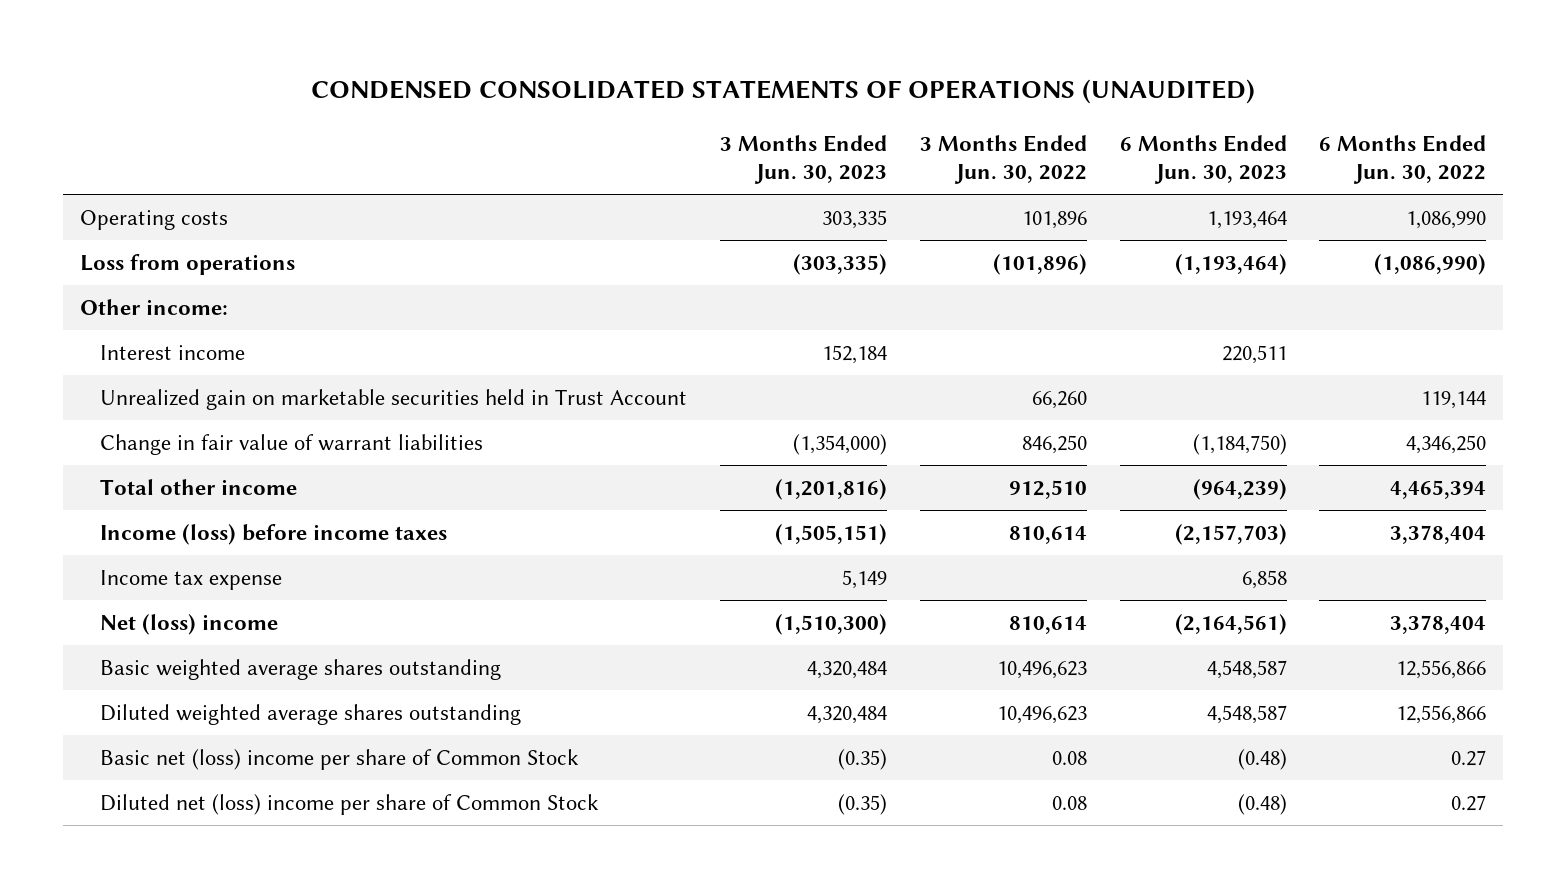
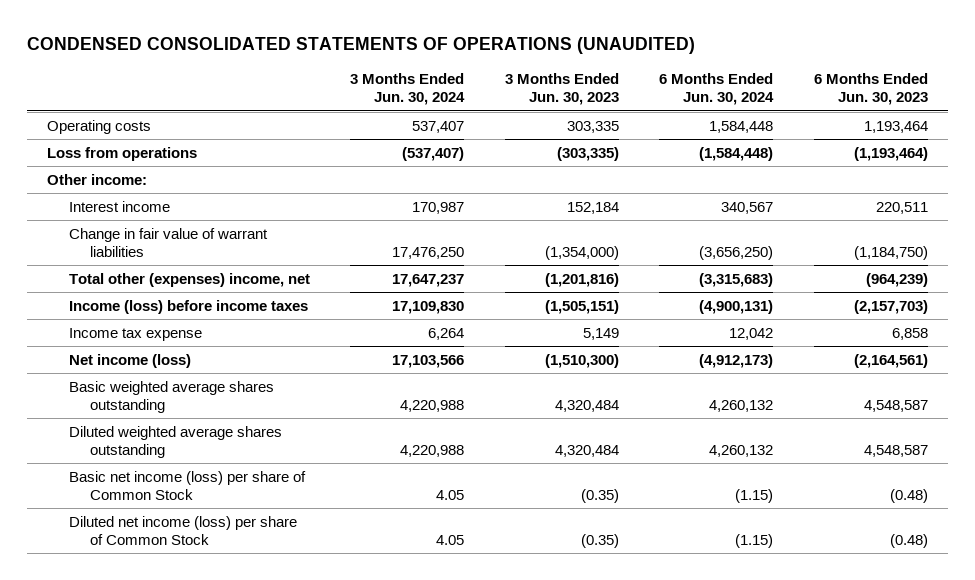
[919,134,1087,184] 3 Months Ended Jun. 30, 2022 -> none
[1319,134,1487,184] 6 Months Ended Jun. 30, 2022 -> none
none -> [350,73,466,106] 3 Months Ended Jun. 30, 2024
none -> [659,73,775,106] 6 Months Ended Jun. 30, 2024
[100,389,688,411] Unrealized gain on marketable securities held in Trust Account -> none
[100,479,298,496] Total other income -> [68,272,310,287] Total other (expenses) income, net
[100,614,279,636] Net (loss) income -> [68,353,191,368] Net income (loss)
[100,749,580,771] Basic net (loss) income per share of Common Stock -> [68,470,306,500] Basic net income (loss) per share of Common Stock
[100,794,600,816] Diluted net (loss) income per share of Common Stock -> [68,515,297,545] Diluted net income (loss) per share of Common Stock

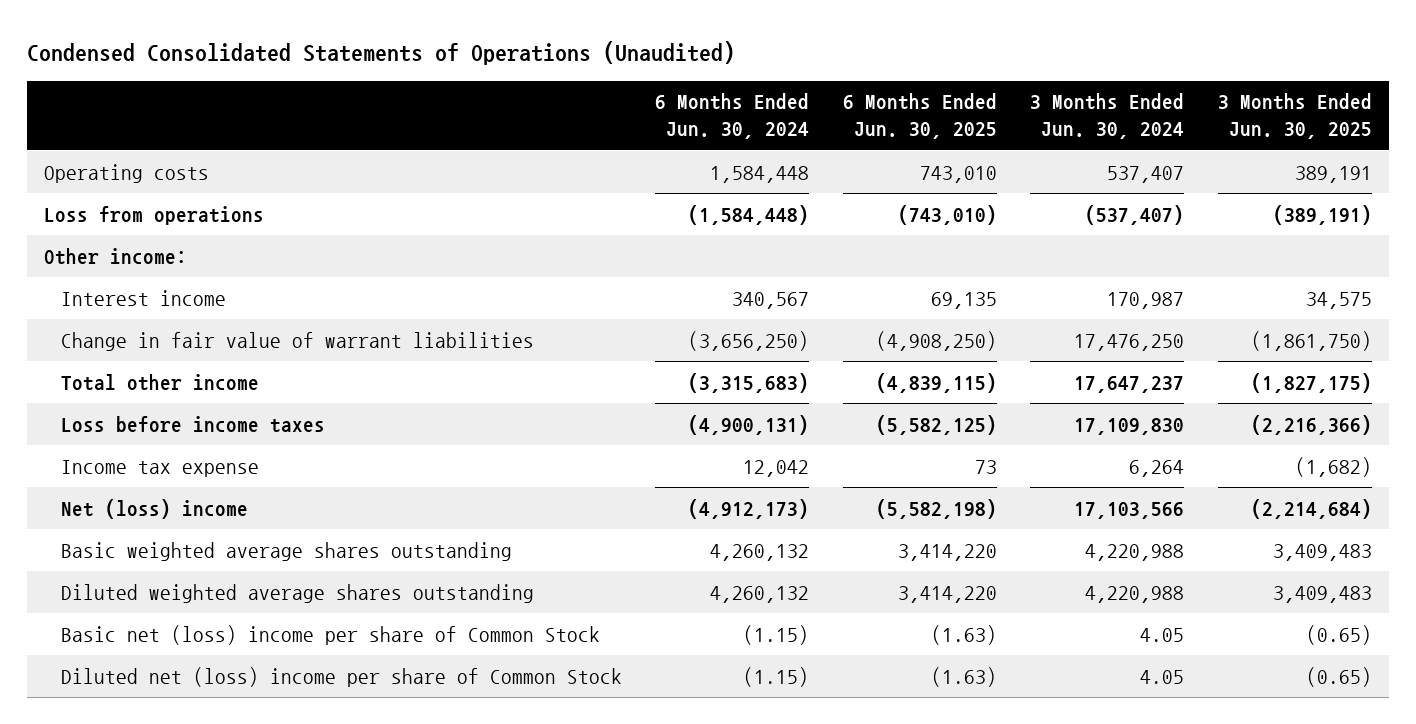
[26,37,695,55] CONDENSED CONSOLIDATED STATEMENTS OF OPERATIONS (UNAUDITED) -> [27,40,736,65] Condensed Consolidated Statements of Operations (Unaudited)
[504,73,619,106] 3 Months Ended Jun. 30, 2023 -> none
[813,73,928,106] 6 Months Ended Jun. 30, 2023 -> none
none -> [842,93,997,140] 6 Months Ended Jun. 30, 2025
none -> [1217,93,1372,140] 3 Months Ended Jun. 30, 2025
[68,272,310,287] Total other (expenses) income, net -> [60,373,259,391] Total other income
[68,299,308,314] Income (loss) before income taxes -> [60,415,325,433] Loss before income taxes
[68,353,191,368] Net income (loss) -> [60,498,248,519] Net (loss) income
[68,470,306,500] Basic net income (loss) per share of Common Stock -> [60,624,600,645] Basic net (loss) income per share of Common Stock
[68,515,297,545] Diluted net income (loss) per share of Common Stock -> [60,666,622,687] Diluted net (loss) income per share of Common Stock

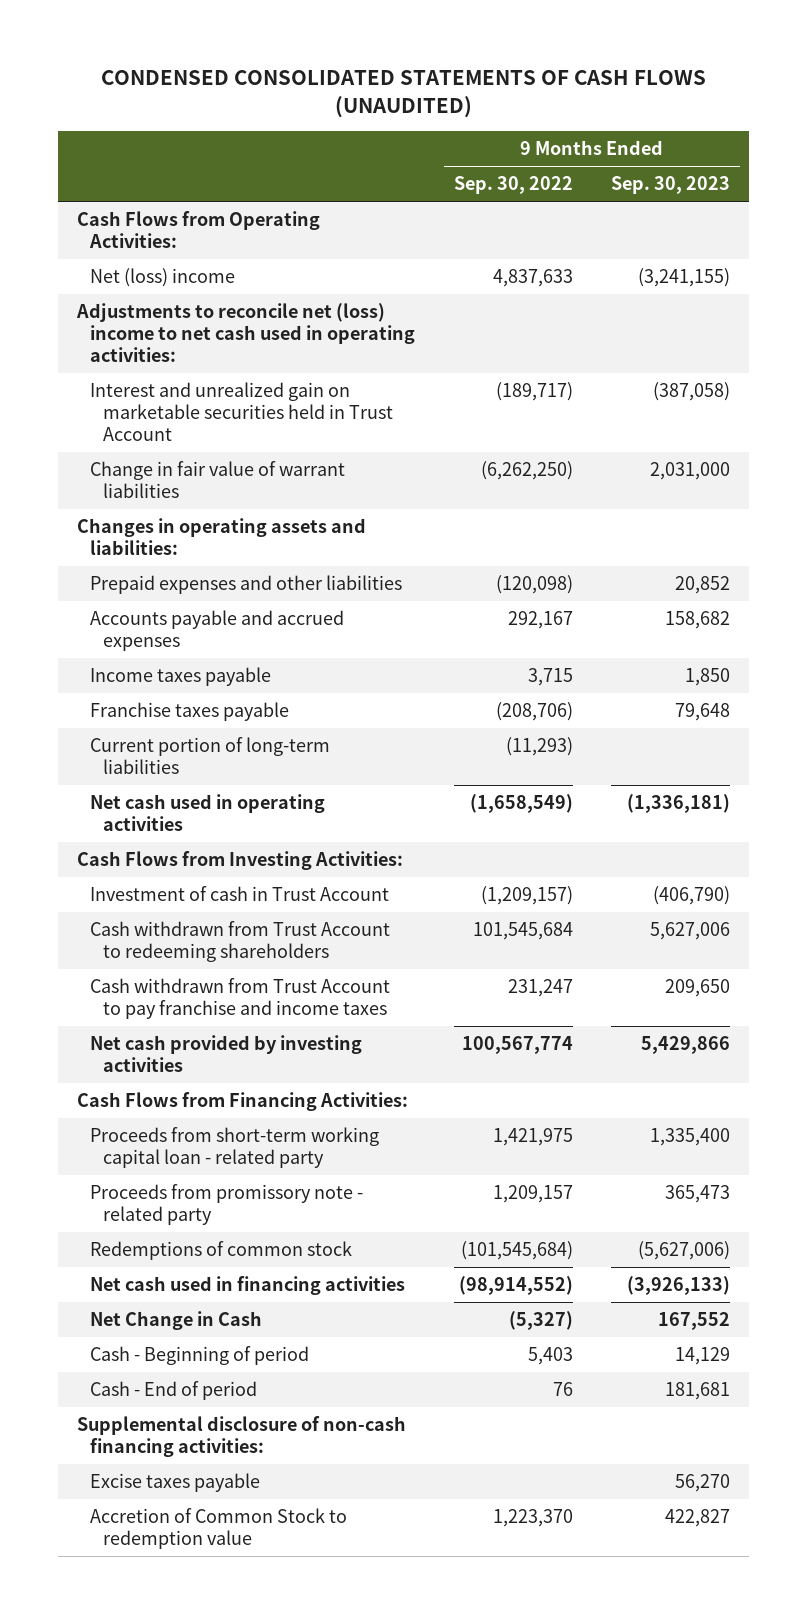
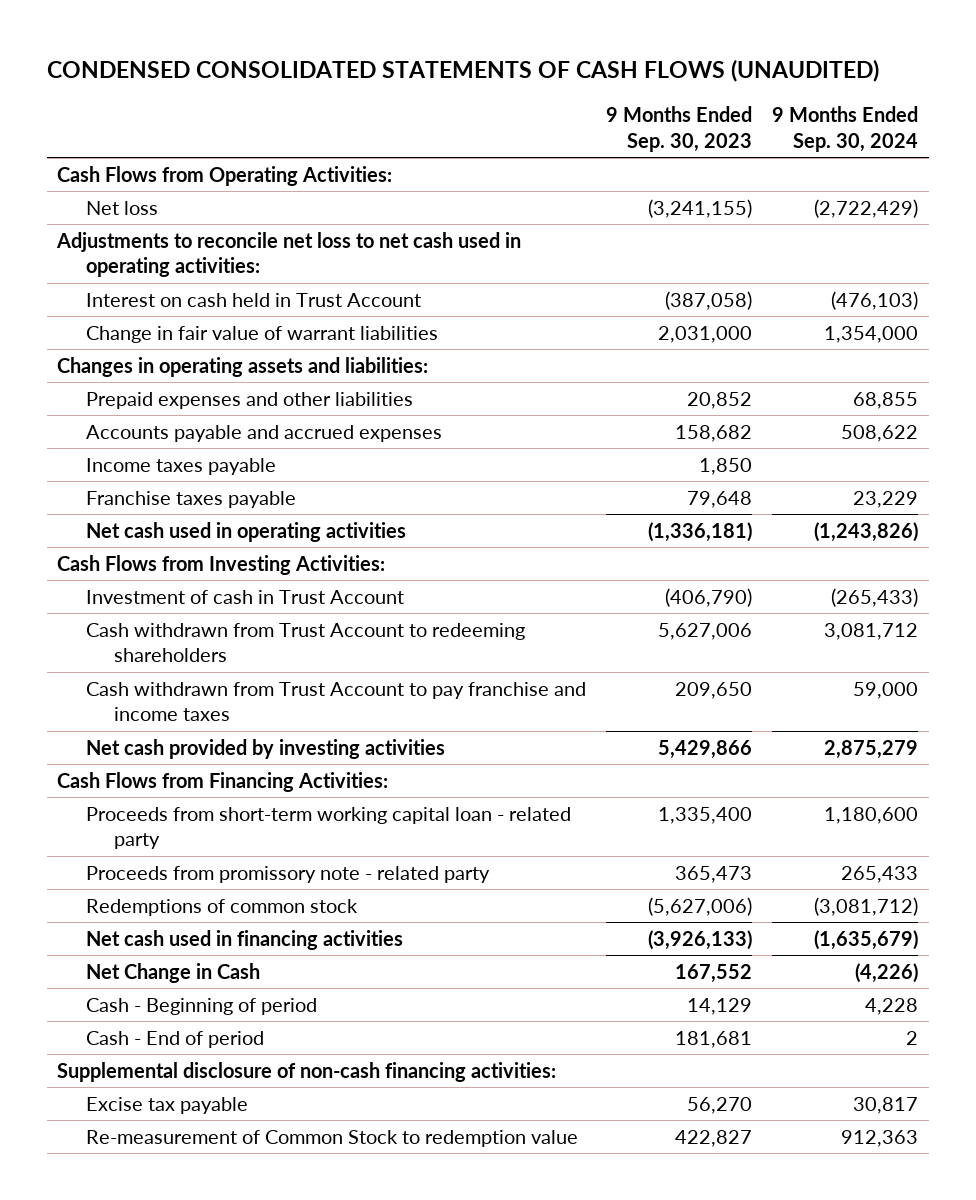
[453,176,573,195] Sep. 30, 2022 -> none
none -> [772,106,919,152] 9 Months Ended Sep. 30, 2024
[90,268,236,288] Net (loss) income -> [85,200,158,215] Net loss
[75,303,416,363] Adjustments to reconcile net (loss) income to net cash used in operating activities: -> [56,231,522,278] Adjustments to reconcile net loss to net cash used in operating activities:
[90,382,394,442] Interest and unrealized gain on marketable securities held in Trust Account -> [85,292,421,307] Interest on cash held in Trust Account
[90,737,331,775] Current portion of long-term liabilities -> none
[90,1473,261,1493] Excise taxes payable -> [85,1096,248,1114] Excise tax payable
[90,1508,348,1550] Accretion of Common Stock to redemption value -> [85,1129,578,1147] Re-measurement of Common Stock to redemption value

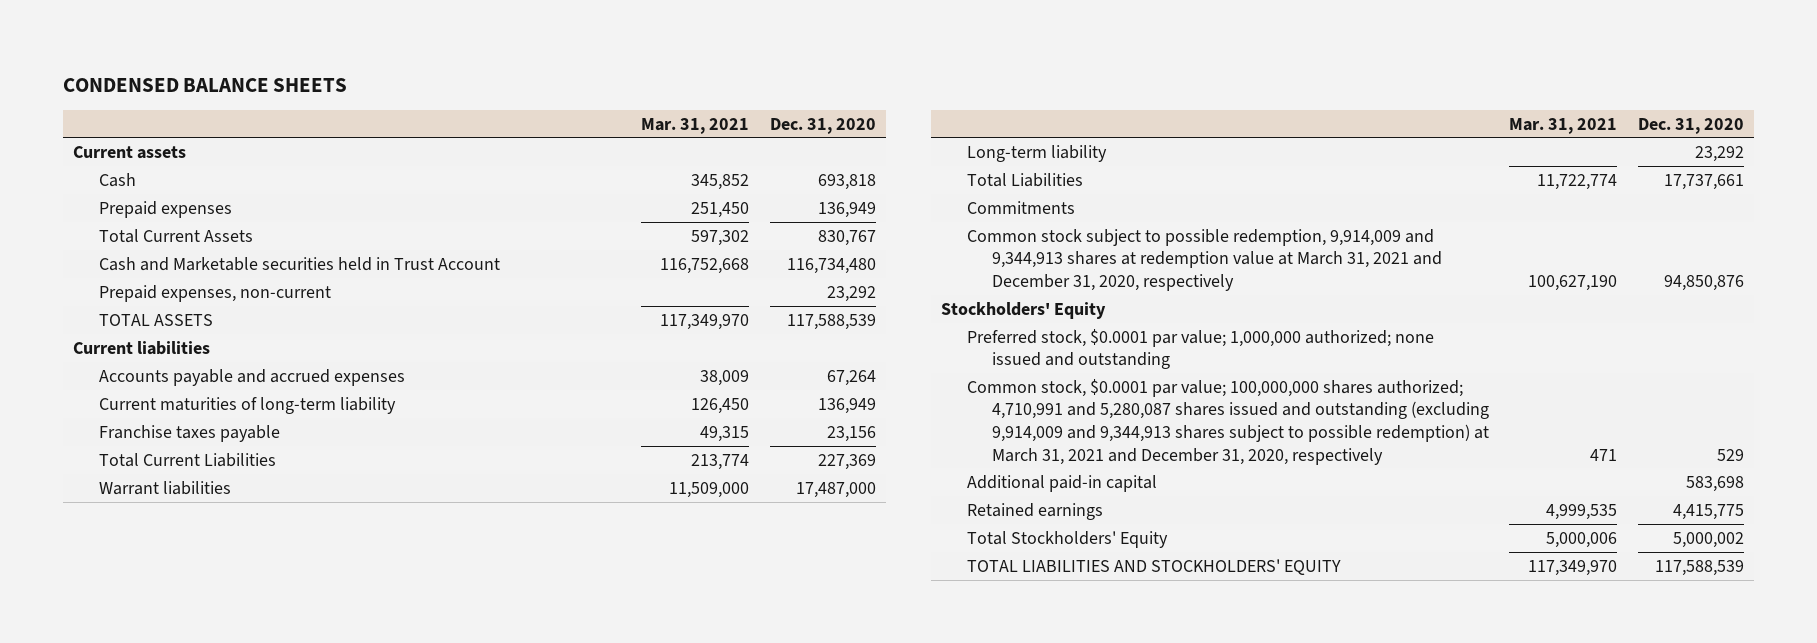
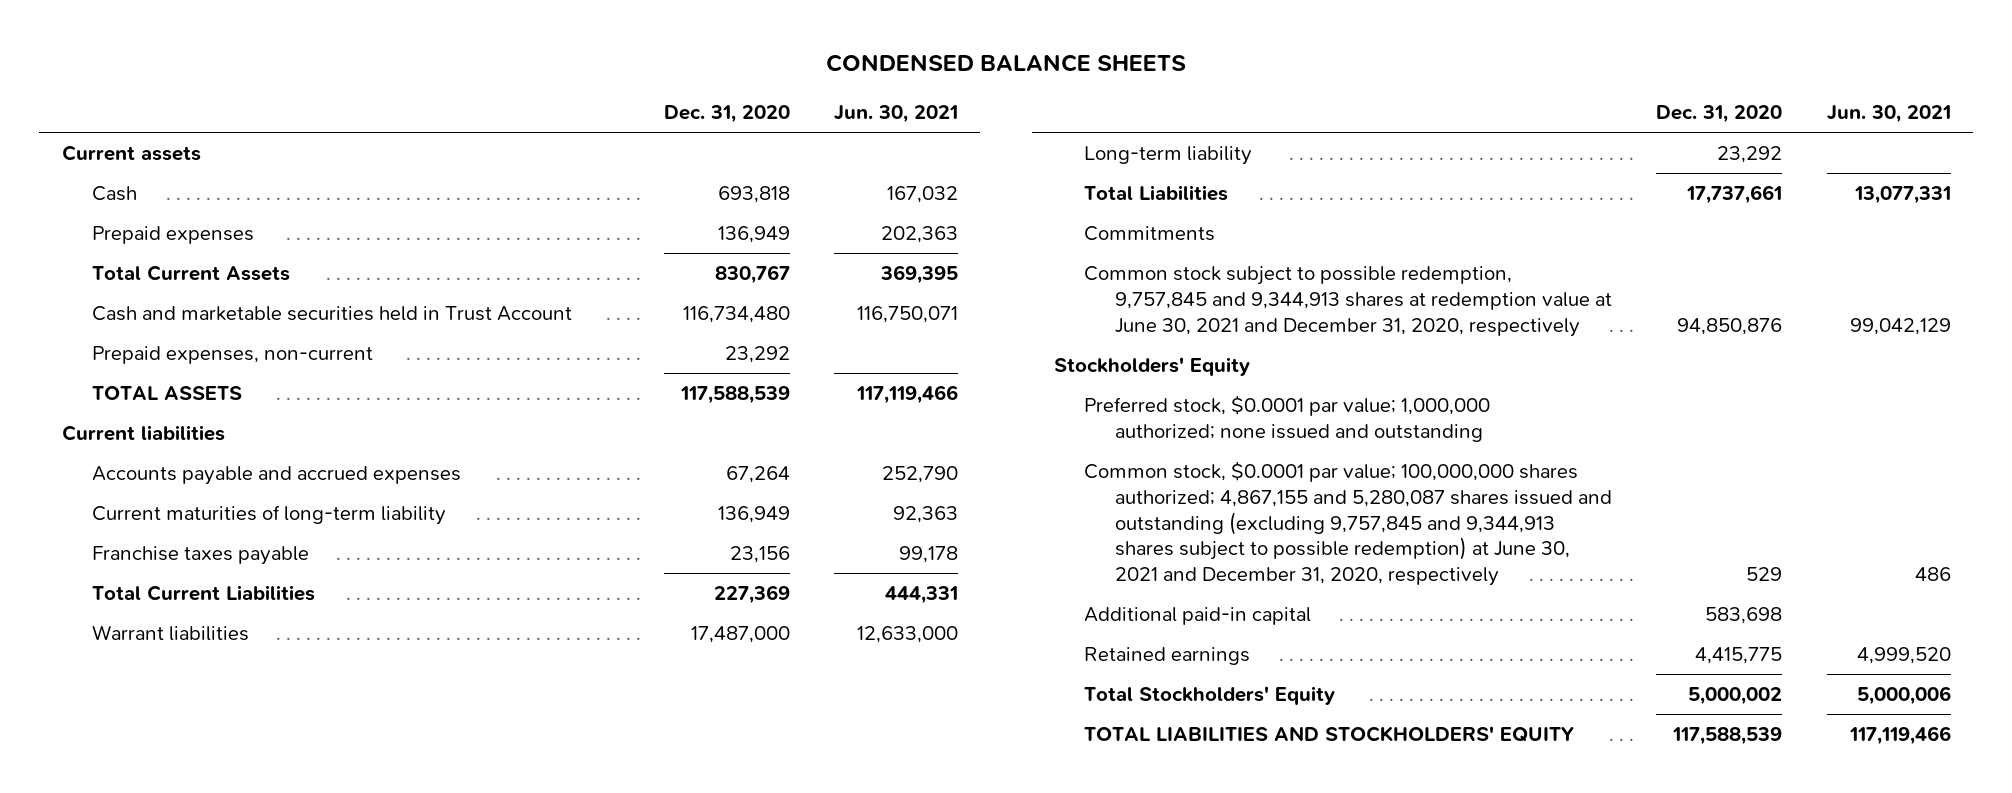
[641,117,750,134] Mar. 31, 2021 -> none
none -> [834,105,959,124] Jun. 30, 2021
[98,256,500,271] Cash and Marketable securities held in Trust Account -> [91,306,572,322] Cash and marketable securities held in Trust Account
[966,228,1443,291] Common stock subject to possible redemption, 9,914,009 and 9,344,913 shares at redemption value at March 31, 2021 and December 31, 2020, respectively -> [1084,266,1612,337] Common stock subject to possible redemption, 9,757,845 and 9,344,913 shares at redemption value at June 30, 2021 and December 31, 2020, respectively
[966,378,1490,465] Common stock, $0.0001 par value; 100,000,000 shares authorized; 4,710,991 and 5,280,087 shares issued and outstanding (excluding 9,914,009 and 9,344,913 shares subject to possible redemption) at March 31, 2021 and December 31, 2020, respectively -> [1084,461,1612,587] Common stock, $0.0001 par value; 100,000,000 shares authorized; 4,867,155 and 5,280,087 shares issued and outstanding (excluding 9,757,845 and 9,344,913 shares subject to possible redemption) at June 30, 2021 and December 31, 2020, respectively

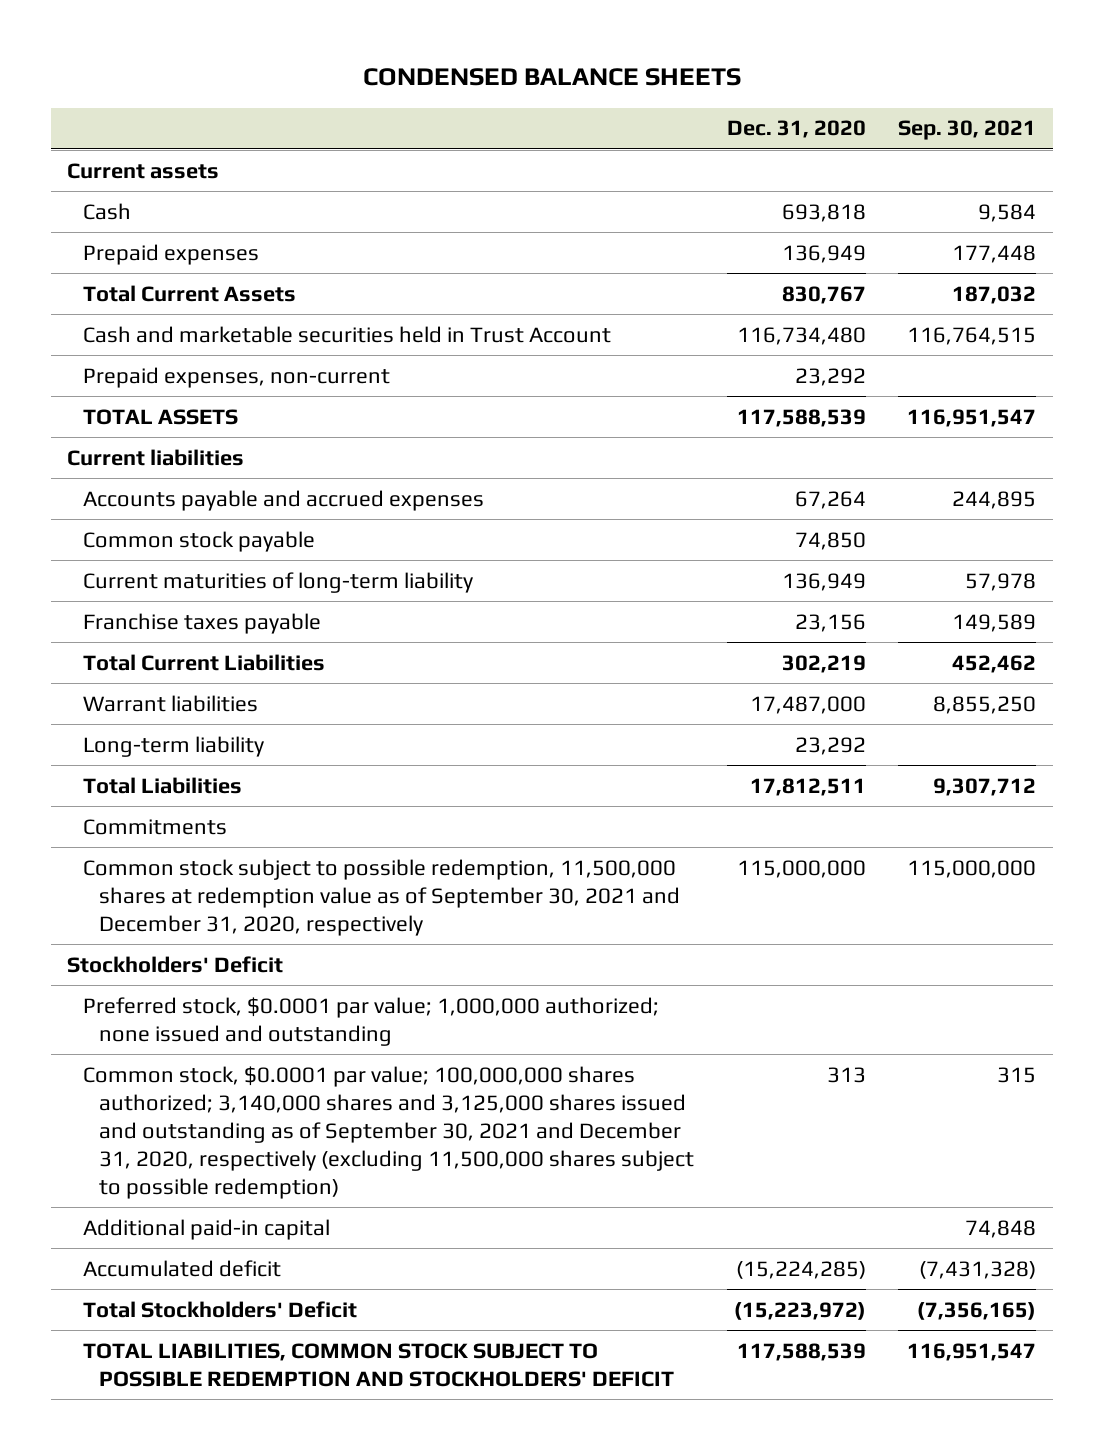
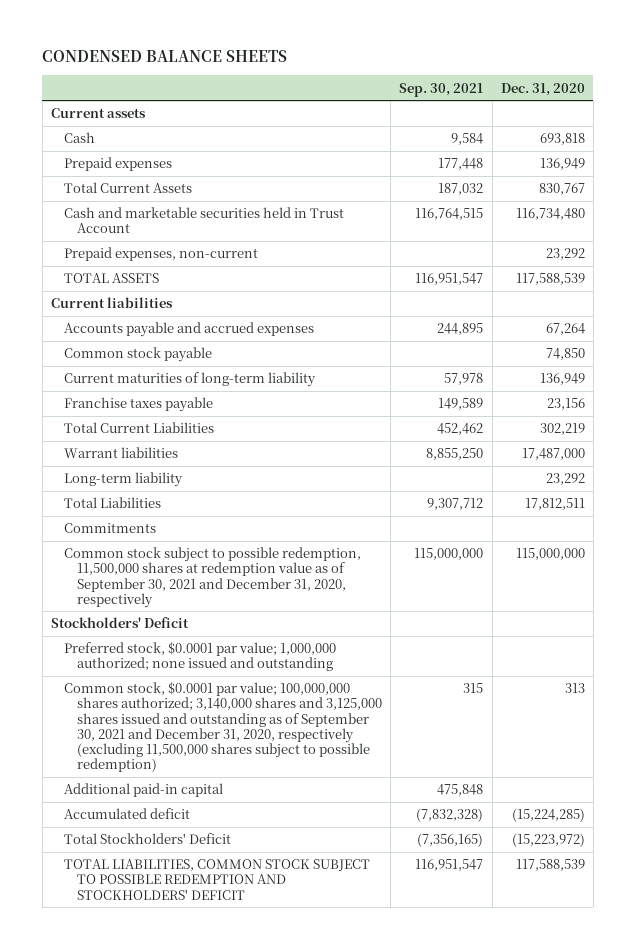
[965,1219,1037,1238] 74,848 -> [437,784,484,797] 475,848
[919,1260,1037,1279] (7,431,328) -> [416,808,484,823] (7,832,328)

